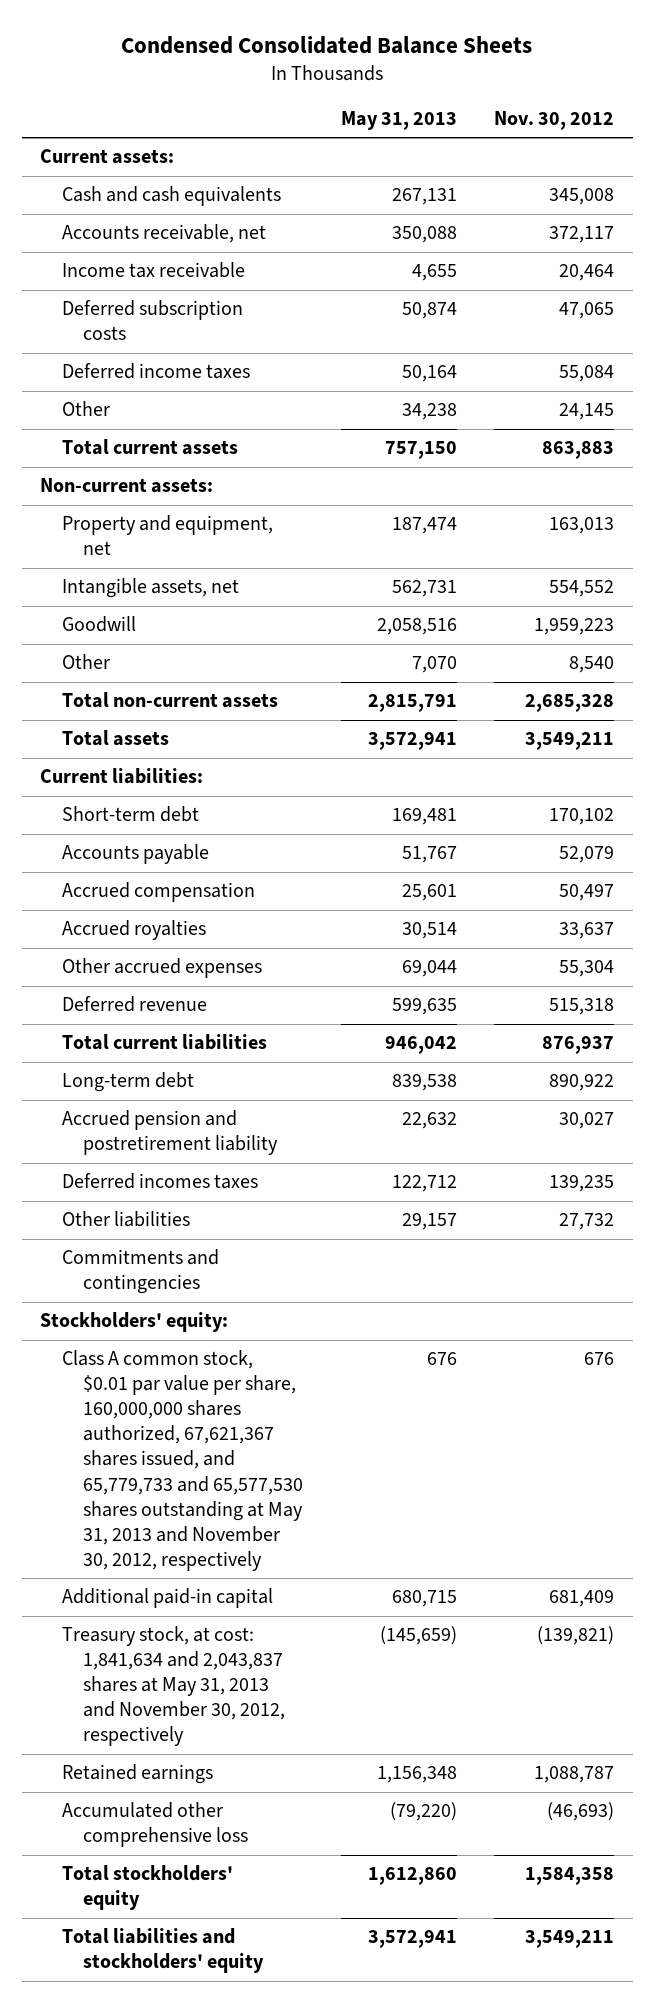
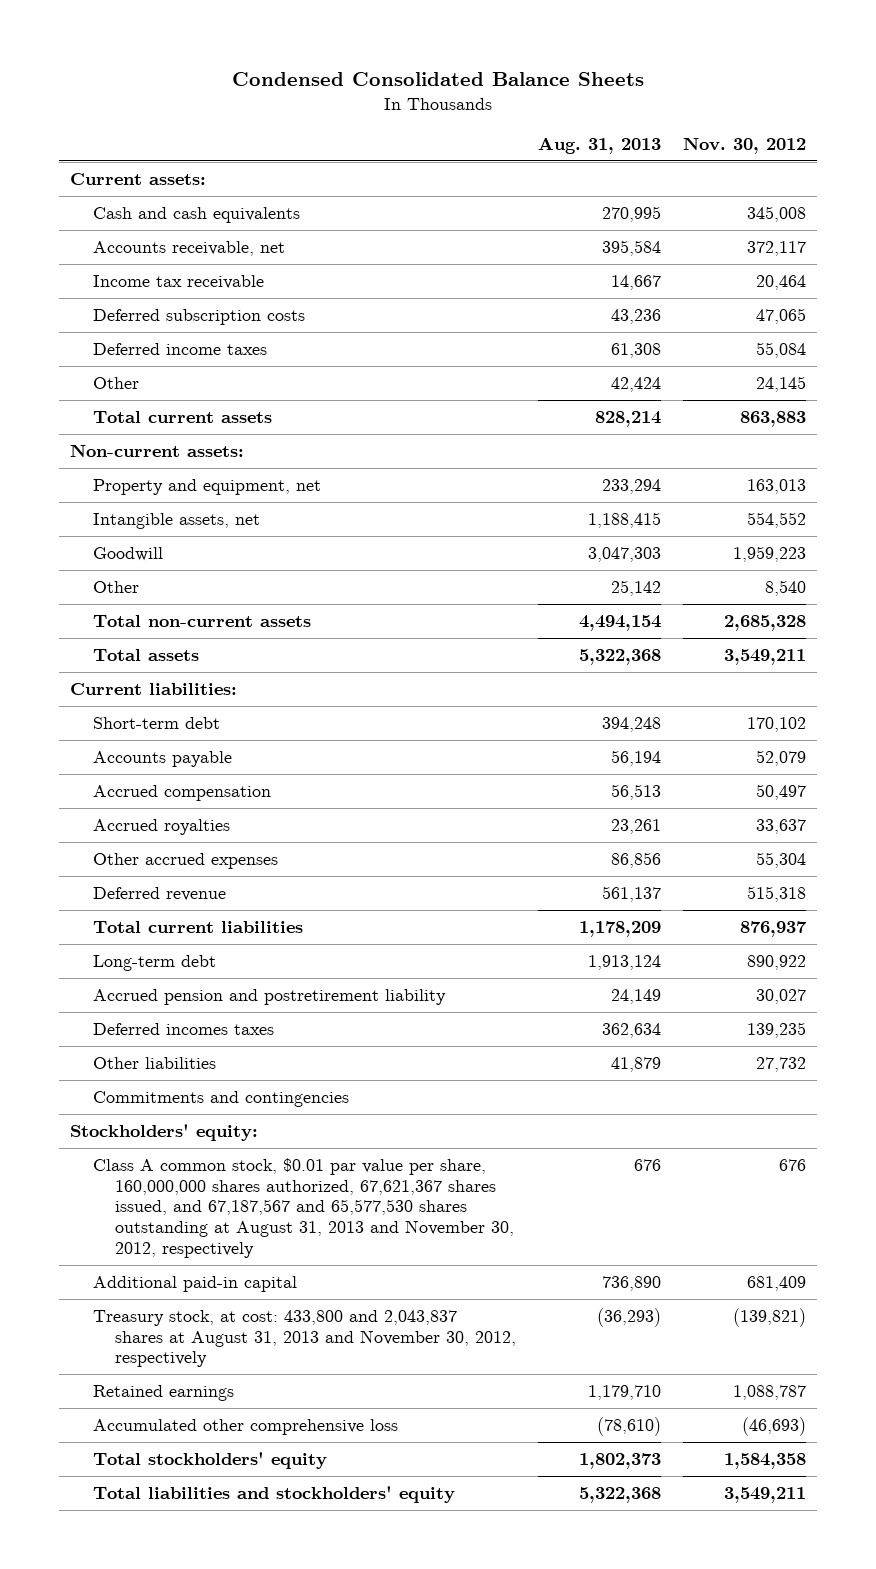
[340,111,457,131] May 31, 2013 -> none
none -> [538,137,662,155] Aug. 31, 2013
[61,1350,304,1571] Class A common stock, $0.01 par value per share, 160,000,000 shares authorized, 67,621,367 shares issued, and 65,779,733 and 65,577,530 shares outstanding at May 31, 2013 and November 30, 2012, respectively -> [92,1157,515,1258] Class A common stock, $0.01 par value per share, 160,000,000 shares authorized, 67,621,367 shares issued, and 67,187,567 and 65,577,530 shares outstanding at August 31, 2013 and November 30, 2012, respectively
[61,1626,286,1747] Treasury stock, at cost: 1,841,634 and 2,043,837 shares at May 31, 2013 and November 30, 2012, respectively -> [92,1309,517,1368] Treasury stock, at cost: 433,800 and 2,043,837 shares at August 31, 2013 and November 30, 2012, respectively

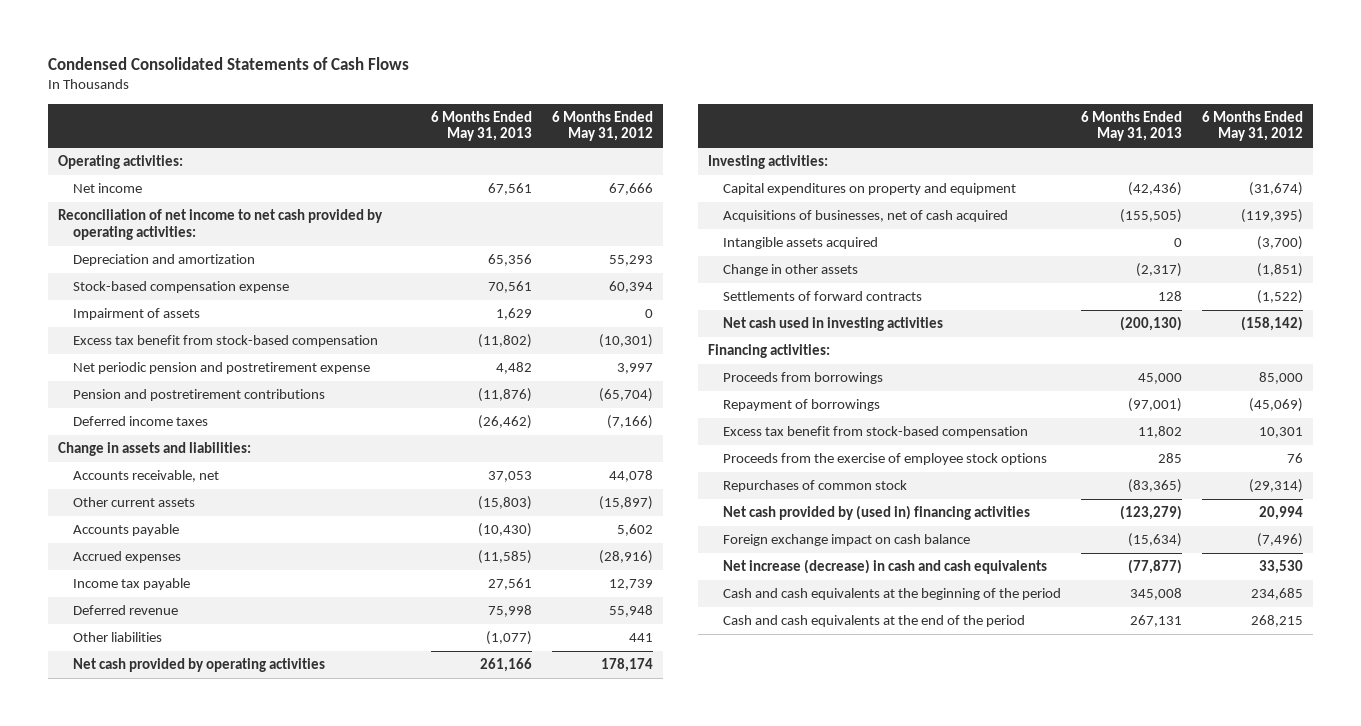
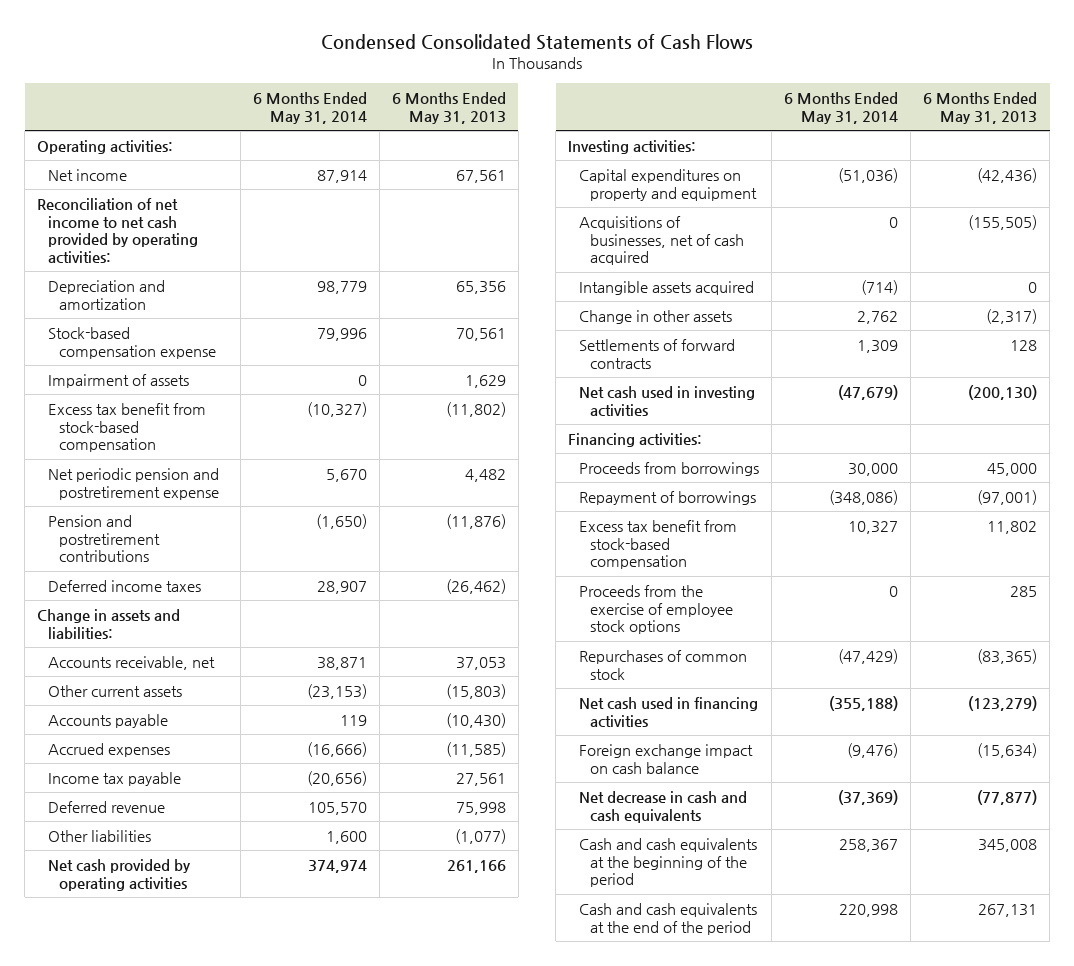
[551,110,653,142] 6 Months Ended May 31, 2012 -> none
none -> [252,92,367,124] 6 Months Ended May 31, 2014
[723,505,1031,521] Net cash provided by (used in) financing activities -> [579,696,759,727] Net cash used in financing activities
[723,559,1048,575] Net increase (decrease) in cash and cash equivalents -> [579,790,748,823] Net decrease in cash and cash equivalents

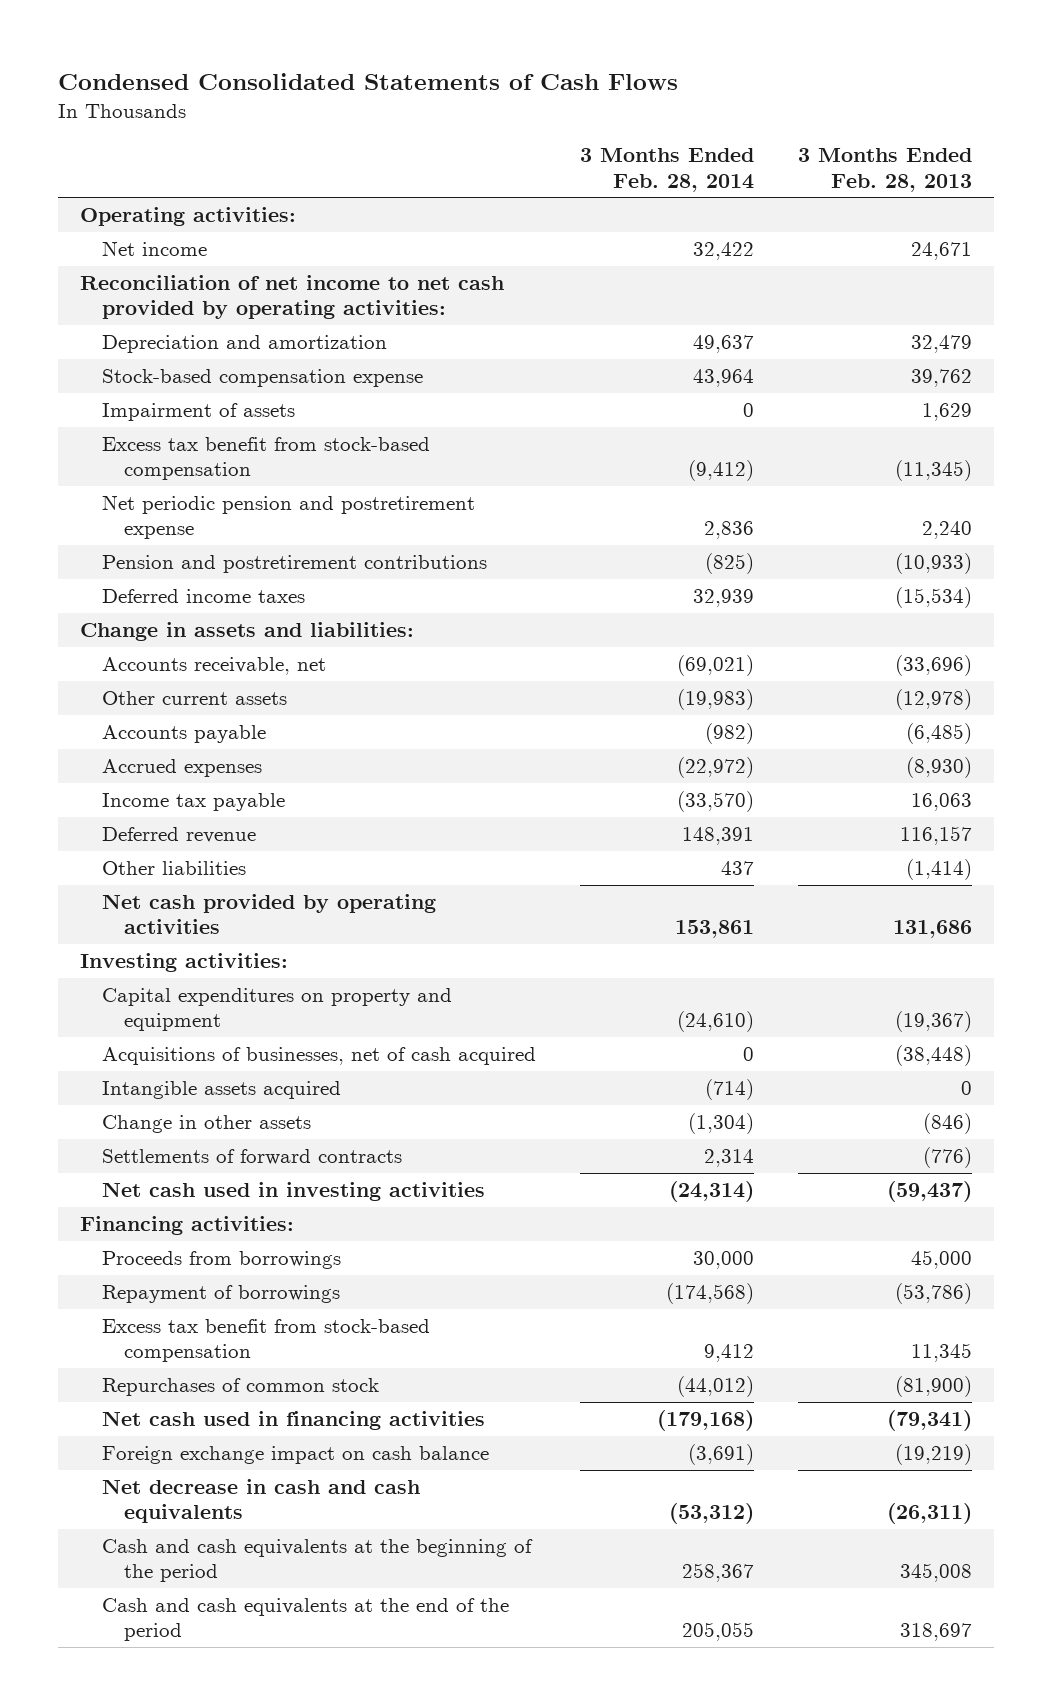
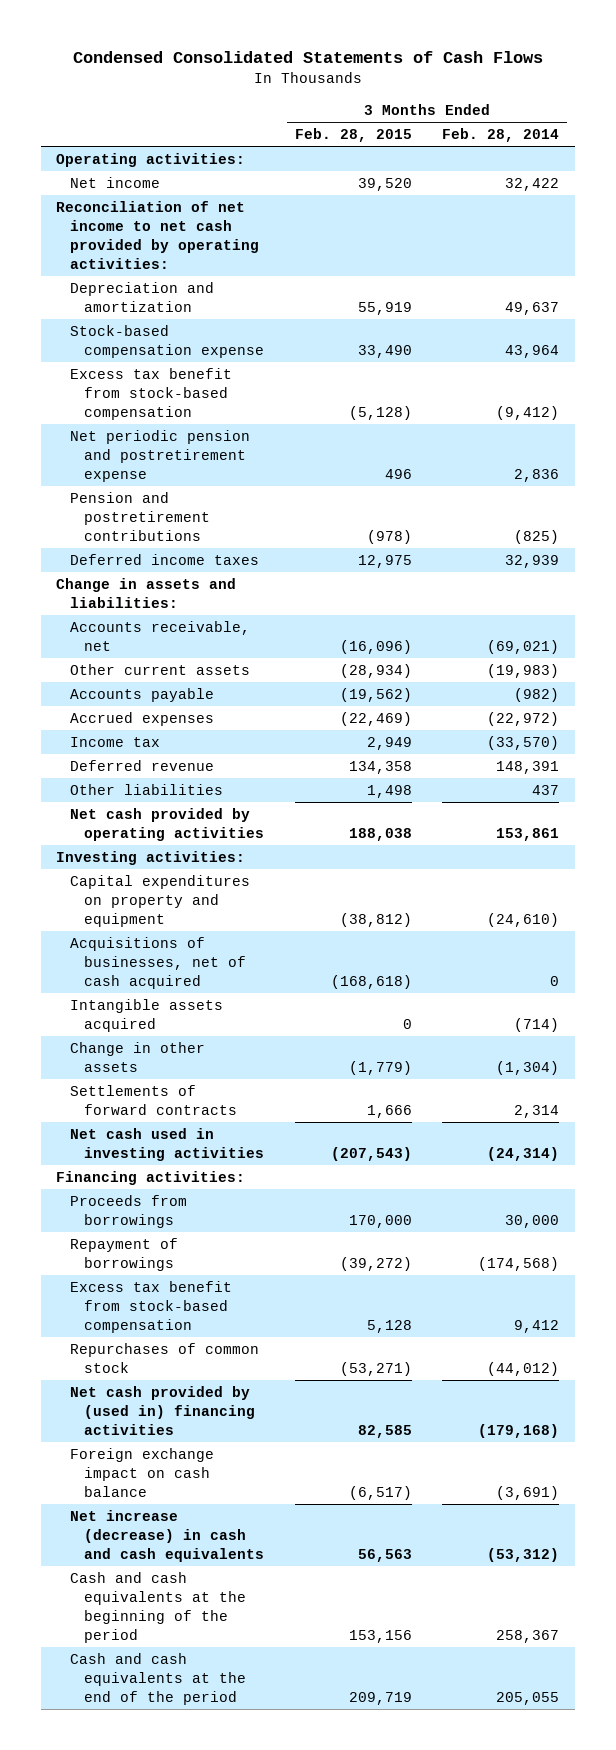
[797,148,972,192] 3 Months Ended Feb. 28, 2013 -> none
none -> [294,128,412,143] Feb. 28, 2015
[101,402,295,421] Impairment of assets -> none
[101,792,285,811] Income tax payable -> [70,736,161,747] Income tax
[101,1410,485,1430] Net cash used in financing activities -> [70,1385,256,1435] Net cash provided by (used in) financing activities
[101,1478,420,1524] Net decrease in cash and cash equivalents -> [70,1509,265,1562] Net increase (decrease) in cash and cash equivalents

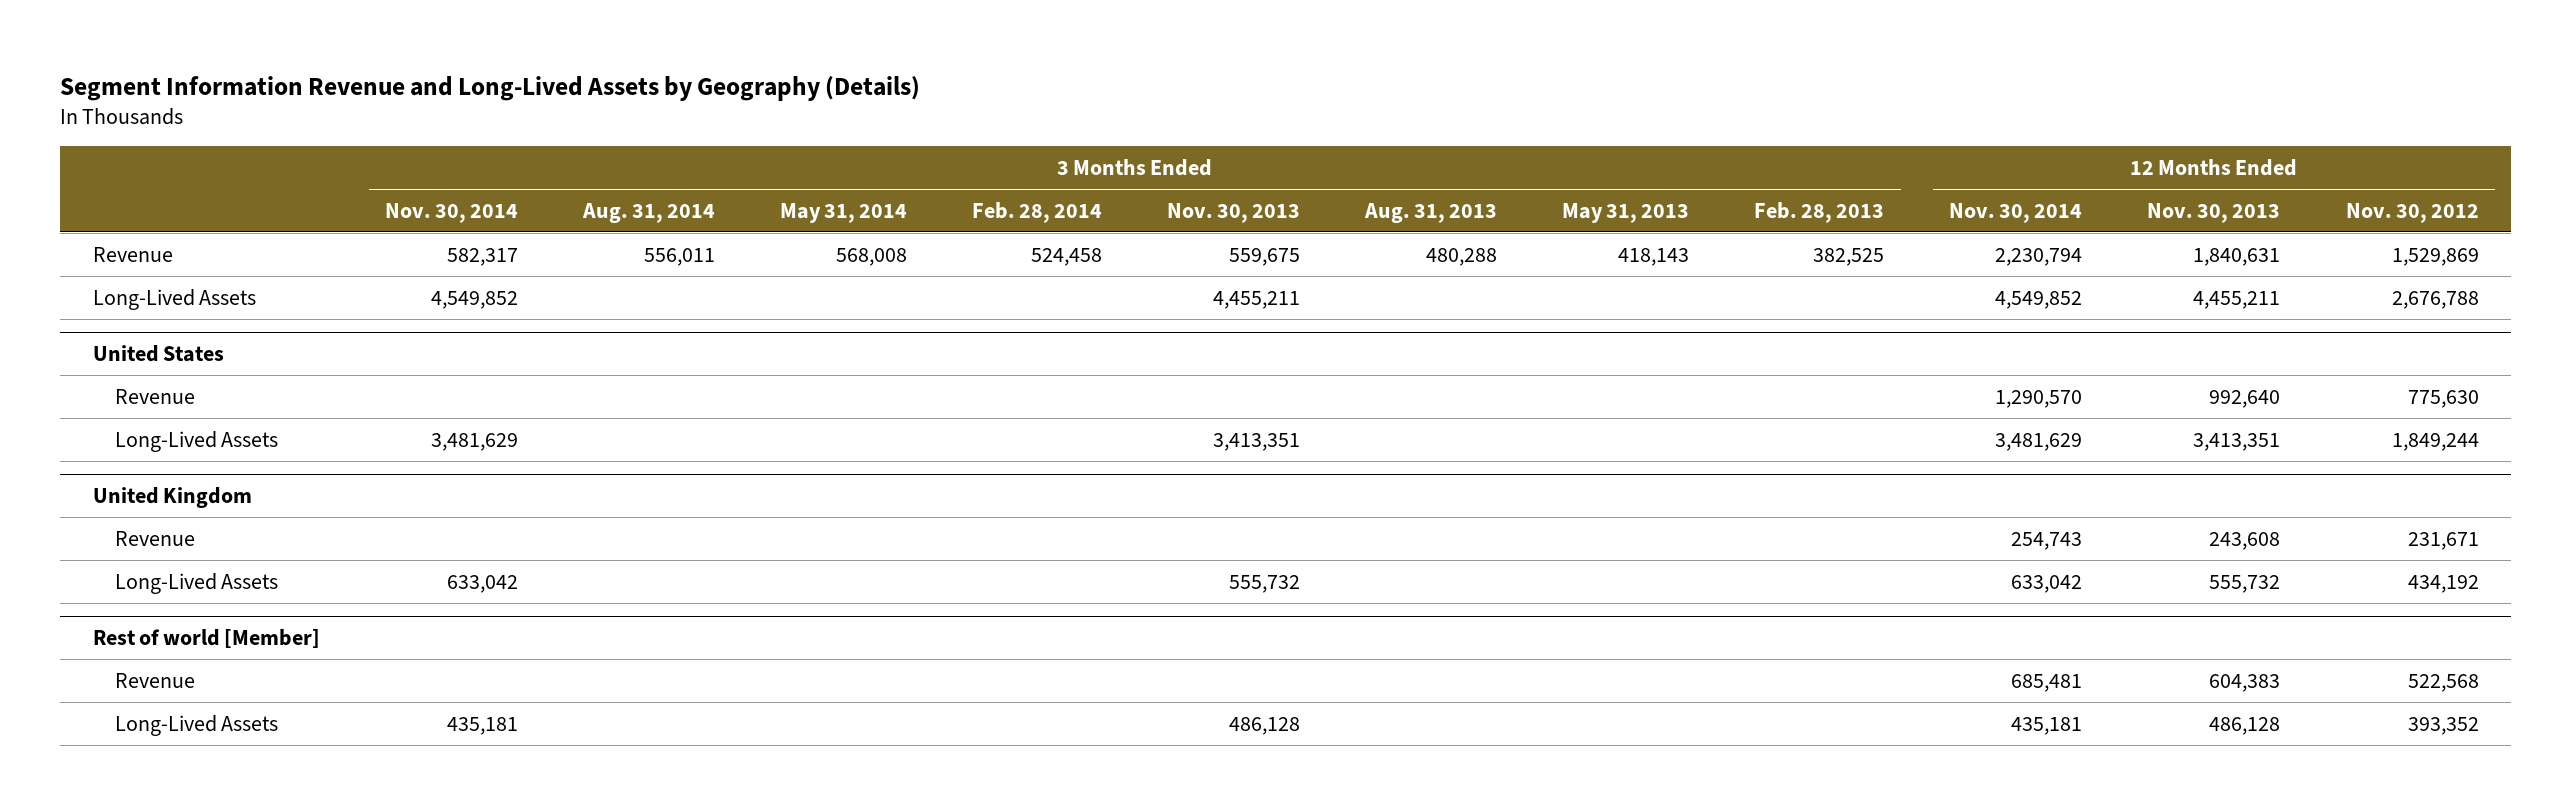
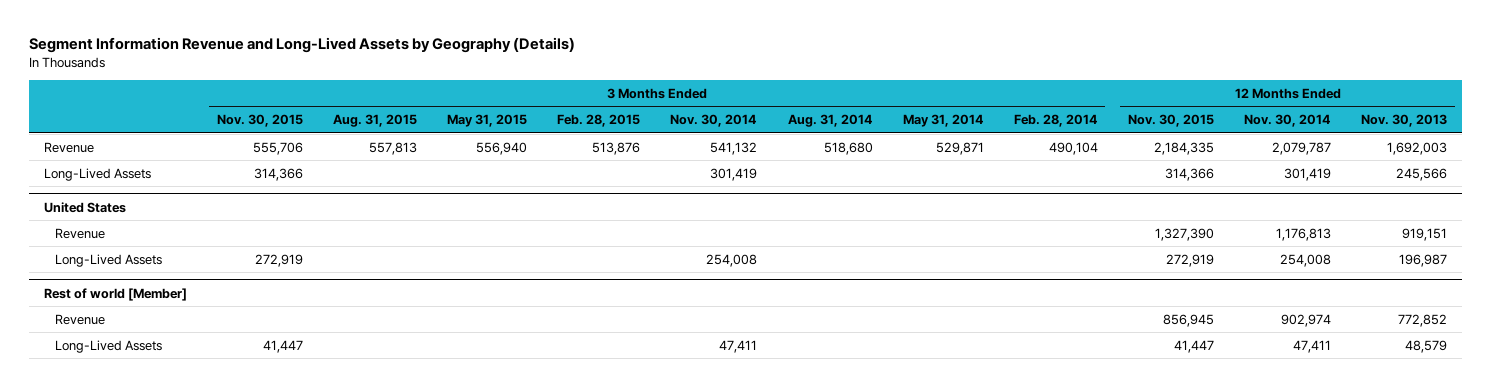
[1167,202,1301,223] Nov. 30, 2013 -> none
[1364,202,1498,223] Aug. 31, 2013 -> none
[1562,202,1690,223] May 31, 2013 -> none
[1754,201,1885,223] Feb. 28, 2013 -> none
[2345,202,2479,223] Nov. 30, 2012 -> none
none -> [217,114,304,128] Nov. 30, 2015
none -> [333,114,418,128] Aug. 31, 2015
none -> [447,114,528,128] May 31, 2015
none -> [557,114,641,128] Feb. 28, 2015
none -> [1127,114,1214,128] Nov. 30, 2015
[446,247,518,266] 582,317 -> [710,141,758,155] 541,132
[643,247,715,266] 556,011 -> [823,141,873,155] 518,680
[836,247,908,266] 568,008 -> [935,141,984,155] 529,871
[1031,247,1103,266] 524,458 -> [1048,141,1098,155] 490,104
[1995,247,2083,266] 2,230,794 -> [1272,141,1332,155] 2,079,787
[2193,247,2281,266] 1,840,631 -> [1387,141,1448,155] 1,692,003
[430,290,518,309] 4,549,852 -> [710,167,758,181] 301,419
[1995,290,2083,309] 4,549,852 -> [1284,167,1332,181] 301,419
[2193,290,2281,309] 4,455,211 -> [1396,167,1448,181] 245,566
[92,486,252,508] United Kingdom -> none
[115,530,196,546] Revenue -> none
[115,572,279,594] Long-Lived Assets -> none
[1995,389,2083,408] 1,290,570 -> [1276,227,1332,241] 1,176,813
[2209,389,2281,408] 992,640 -> [1402,227,1448,241] 919,151
[430,432,518,451] 3,481,629 -> [706,253,758,267] 254,008
[1995,432,2083,451] 3,481,629 -> [1280,253,1332,267] 254,008
[2193,432,2281,451] 3,413,351 -> [1399,253,1448,267] 196,987
[2011,673,2083,692] 685,481 -> [1281,313,1332,327] 902,974
[2209,673,2281,692] 604,383 -> [1398,313,1448,327] 772,852
[446,716,518,735] 435,181 -> [719,339,758,353] 47,411
[2011,716,2083,735] 435,181 -> [1293,339,1332,353] 47,411
[2209,716,2281,735] 486,128 -> [1405,339,1448,353] 48,579

